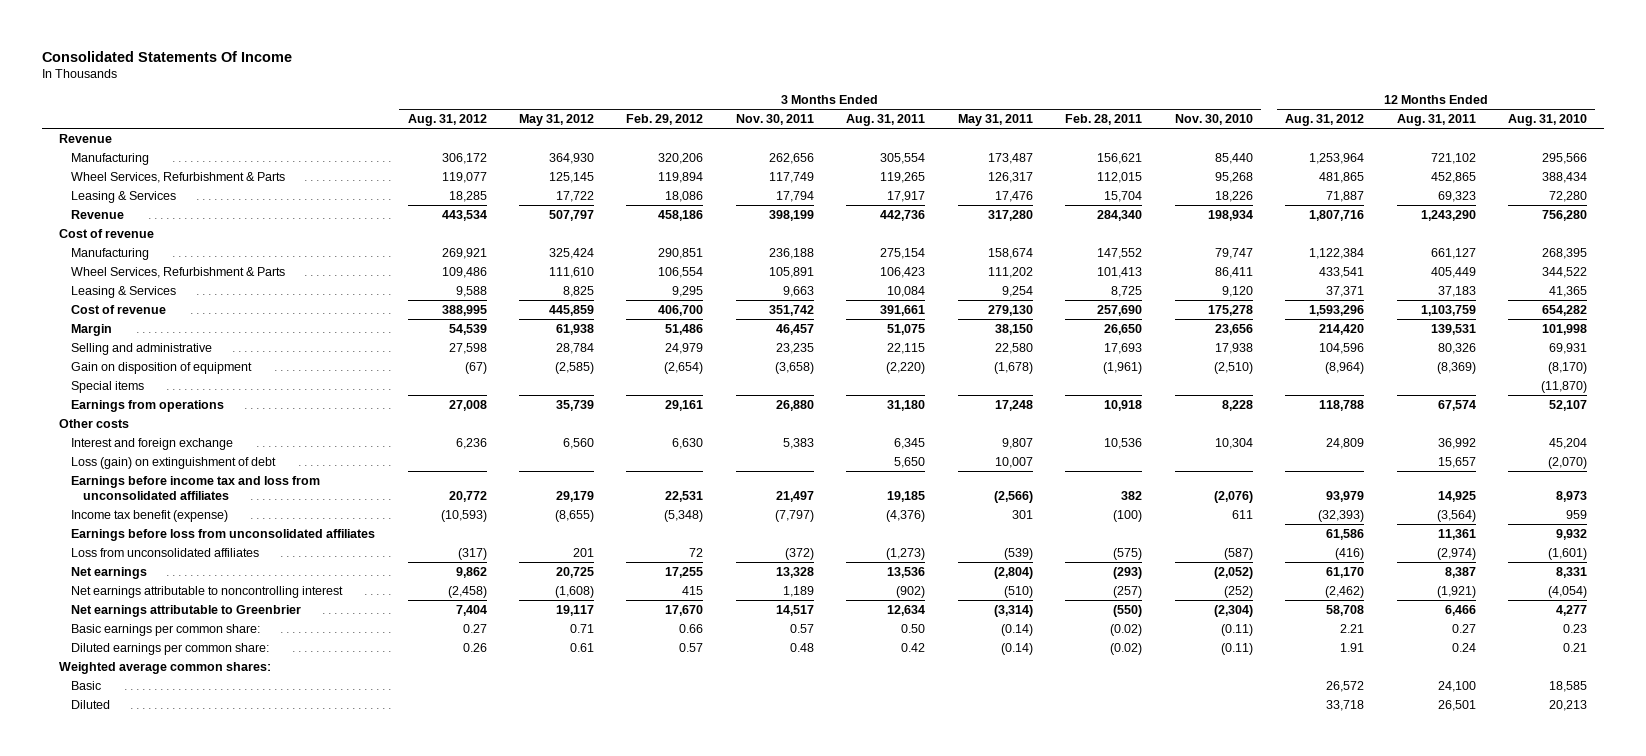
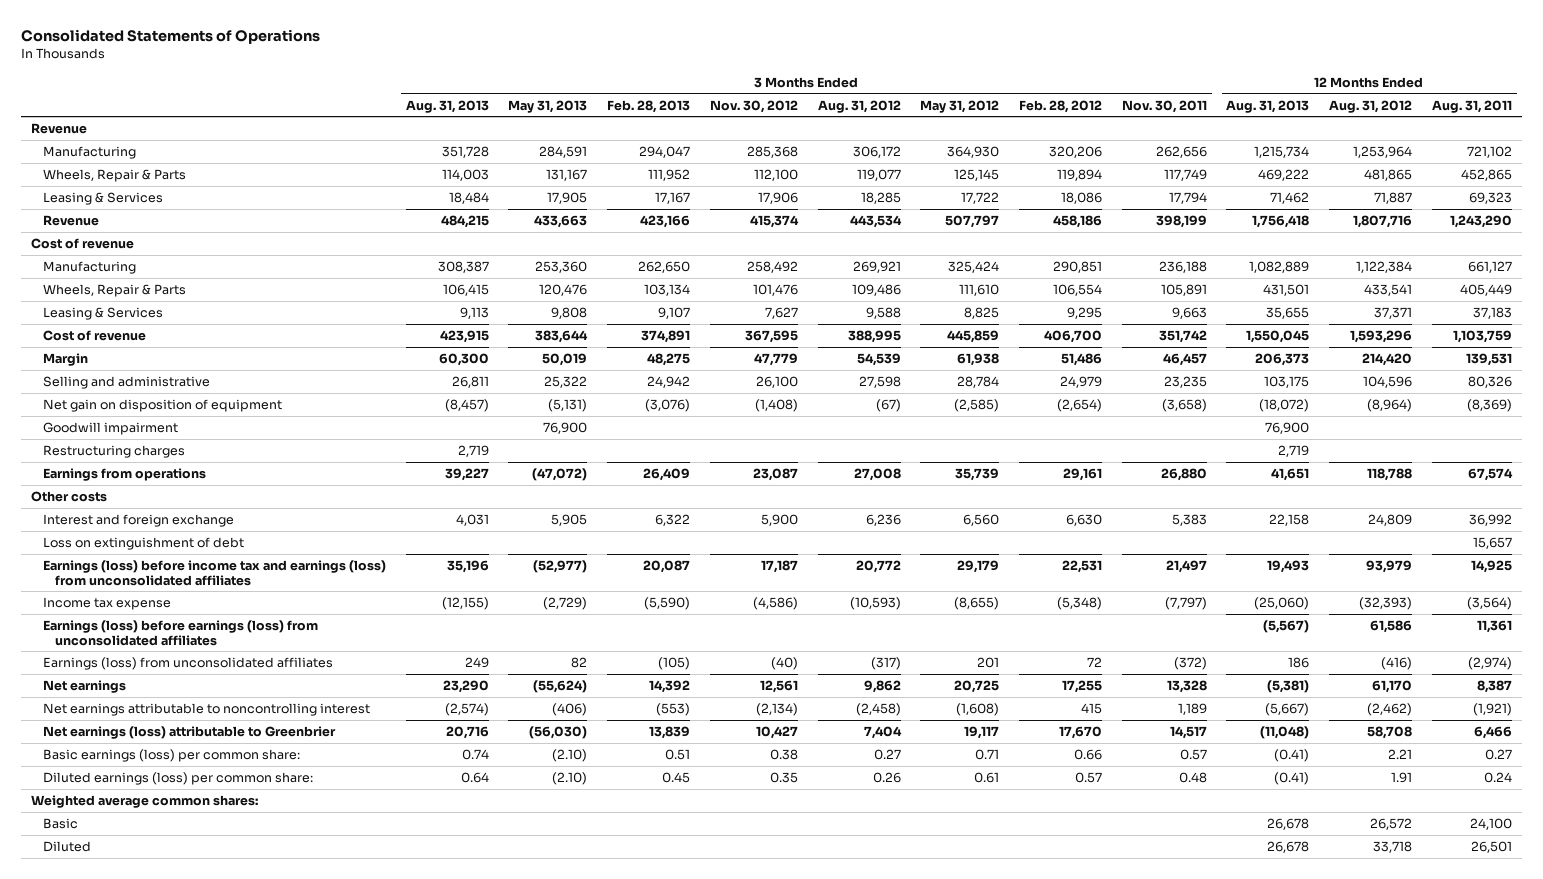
[42,50,293,62] Consolidated Statements Of Income -> [21,29,321,45] Consolidated Statements of Operations
[626,114,704,126] Feb. 29, 2012 -> none
[846,114,926,127] Aug. 31, 2011 -> none
[957,114,1033,127] May 31, 2011 -> none
[1065,114,1143,126] Feb. 28, 2011 -> none
[1174,114,1253,126] Nov. 30, 2010 -> none
[1508,114,1588,127] Aug. 31, 2010 -> none
none -> [405,99,489,113] Aug. 31, 2013
none -> [508,99,588,113] May 31, 2013
none -> [607,99,691,113] Feb. 28, 2013
none -> [709,99,798,113] Nov. 30, 2012
none -> [1018,99,1102,113] Feb. 28, 2012
none -> [1226,99,1310,113] Aug. 31, 2013
[71,171,286,183] Wheel Services, Refurbishment & Parts -> [42,169,186,183] Wheels, Repair & Parts
[71,266,286,278] Wheel Services, Refurbishment & Parts -> [42,284,186,298] Wheels, Repair & Parts
[71,380,145,393] Special items -> none
[71,361,253,374] Gain on disposition of equipment -> [42,399,282,413] Net gain on disposition of equipment
none -> [42,422,178,436] Goodwill impairment
none -> [42,445,185,459] Restructuring charges
[71,456,277,469] Loss (gain) on extinguishment of debt -> [42,537,244,551] Loss on extinguishment of debt
[71,475,321,501] Earnings before income tax and loss from unconsolidated affiliates -> [42,560,386,586] Earnings (loss) before income tax and earnings (loss) from unconsolidated affiliates
[71,509,229,522] Income tax benefit (expense) -> [42,597,171,611] Income tax expense
[71,528,376,541] Earnings before loss from unconsolidated affiliates -> [42,620,318,646] Earnings (loss) before earnings (loss) from unconsolidated affiliates
[71,547,260,557] Loss from unconsolidated affiliates -> [42,657,333,671] Earnings (loss) from unconsolidated affiliates
[71,604,302,617] Net earnings attributable to Greenbrier -> [42,726,336,740] Net earnings (loss) attributable to Greenbrier
[71,623,261,636] Basic earnings per common share: -> [42,749,300,763] Basic earnings (loss) per common share:
[71,642,270,655] Diluted earnings per common share: -> [42,772,313,786] Diluted earnings (loss) per common share:

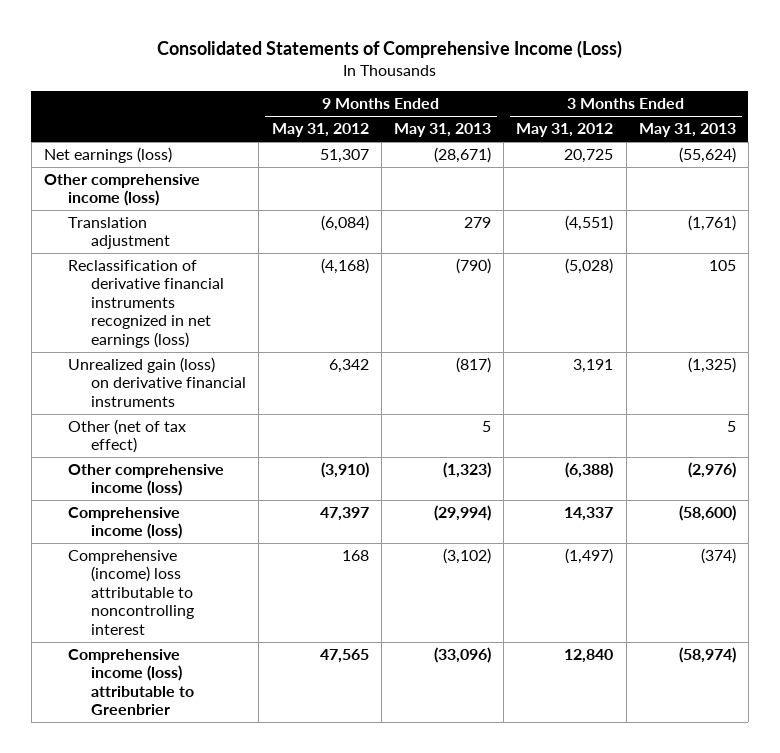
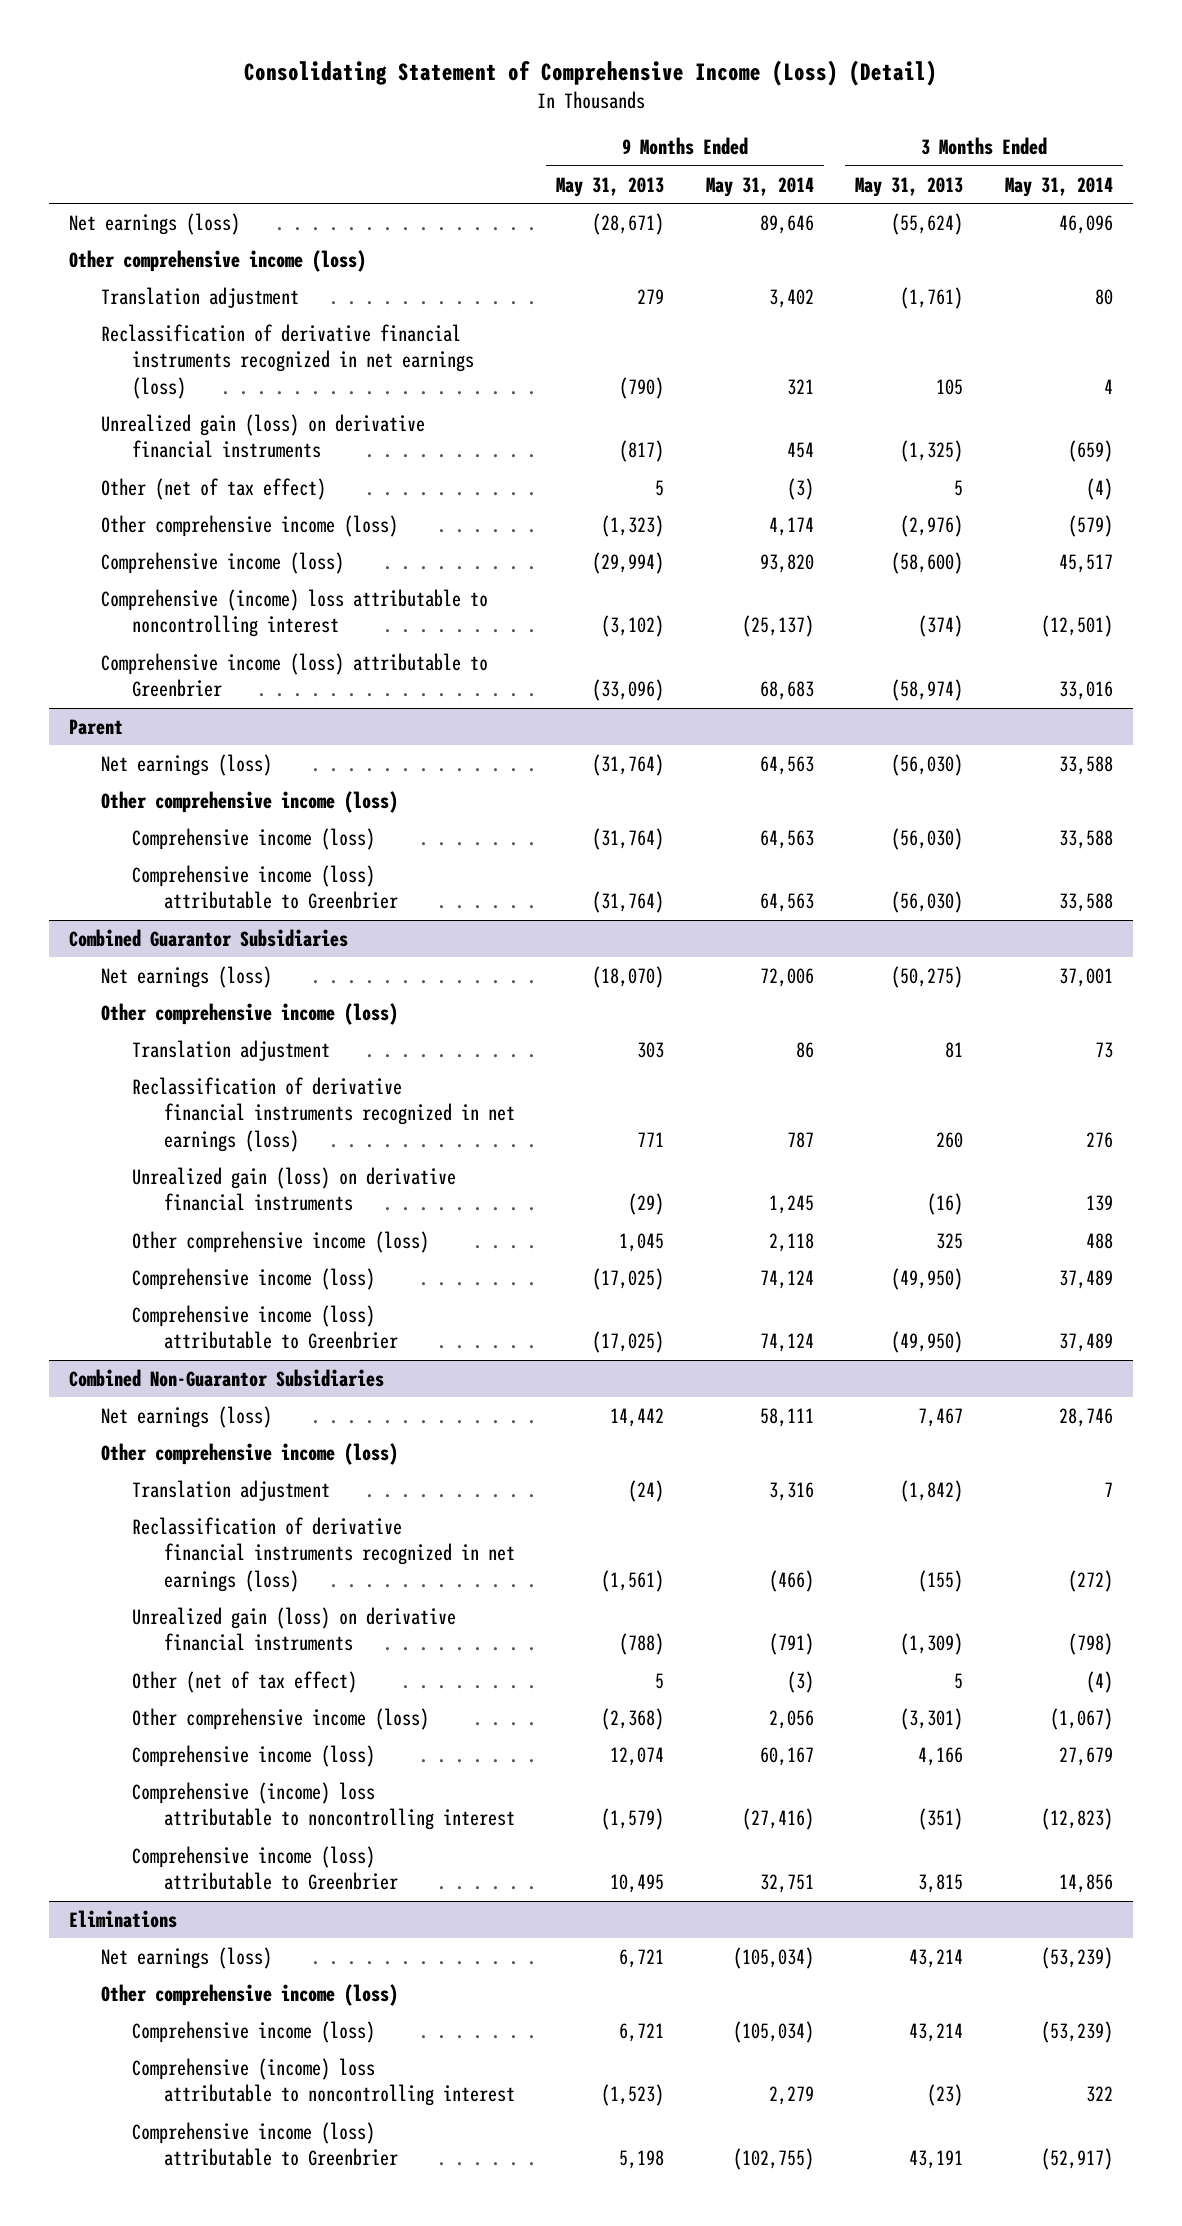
[156,40,622,59] Consolidated Statements of Comprehensive Income (Loss) -> [243,60,937,87] Consolidating Statement of Comprehensive Income (Loss) (Detail)
[271,123,369,138] May 31, 2012 -> none
[516,123,614,138] May 31, 2012 -> none
none -> [705,176,814,197] May 31, 2014
none -> [1004,176,1113,197] May 31, 2014
none -> [69,718,124,735] Parent
none -> [100,753,272,776] Net earnings (loss)
none -> [100,790,398,813] Other comprehensive income (loss)
none -> [132,827,376,850] Comprehensive income (loss)
none -> [132,864,399,910] Comprehensive income (loss) attributable to Greenbrier
none -> [69,928,349,947] Combined Guarantor Subsidiaries
none -> [100,965,272,988] Net earnings (loss)
none -> [100,1002,398,1025] Other comprehensive income (loss)
none -> [132,1039,331,1061] Translation adjustment
none -> [132,1076,516,1152] Reclassification of derivative financial instruments recognized in net earnings (loss)
none -> [132,1166,457,1212] Unrealized gain (loss) on derivative financial instruments
none -> [132,1230,430,1253] Other comprehensive income (loss)
none -> [132,1267,376,1290] Comprehensive income (loss)
none -> [132,1304,399,1350] Comprehensive income (loss) attributable to Greenbrier
none -> [69,1368,385,1387] Combined Non-Guarantor Subsidiaries
none -> [100,1405,272,1428] Net earnings (loss)
none -> [100,1442,398,1465] Other comprehensive income (loss)
none -> [132,1479,331,1501] Translation adjustment
none -> [132,1516,516,1592] Reclassification of derivative financial instruments recognized in net earnings (loss)
none -> [132,1606,457,1652] Unrealized gain (loss) on derivative financial instruments
none -> [132,1670,358,1693] Other (net of tax effect)
none -> [132,1707,430,1730] Other comprehensive income (loss)
none -> [132,1744,376,1767] Comprehensive income (loss)
none -> [132,1781,516,1831] Comprehensive (income) loss attributable to noncontrolling interest
none -> [132,1845,399,1891] Comprehensive income (loss) attributable to Greenbrier
none -> [69,1909,178,1928] Eliminations
none -> [100,1946,272,1969] Net earnings (loss)
none -> [100,1983,398,2006] Other comprehensive income (loss)
none -> [132,2020,376,2043] Comprehensive income (loss)
none -> [132,2057,516,2107] Comprehensive (income) loss attributable to noncontrolling interest
none -> [132,2121,399,2167] Comprehensive income (loss) attributable to Greenbrier

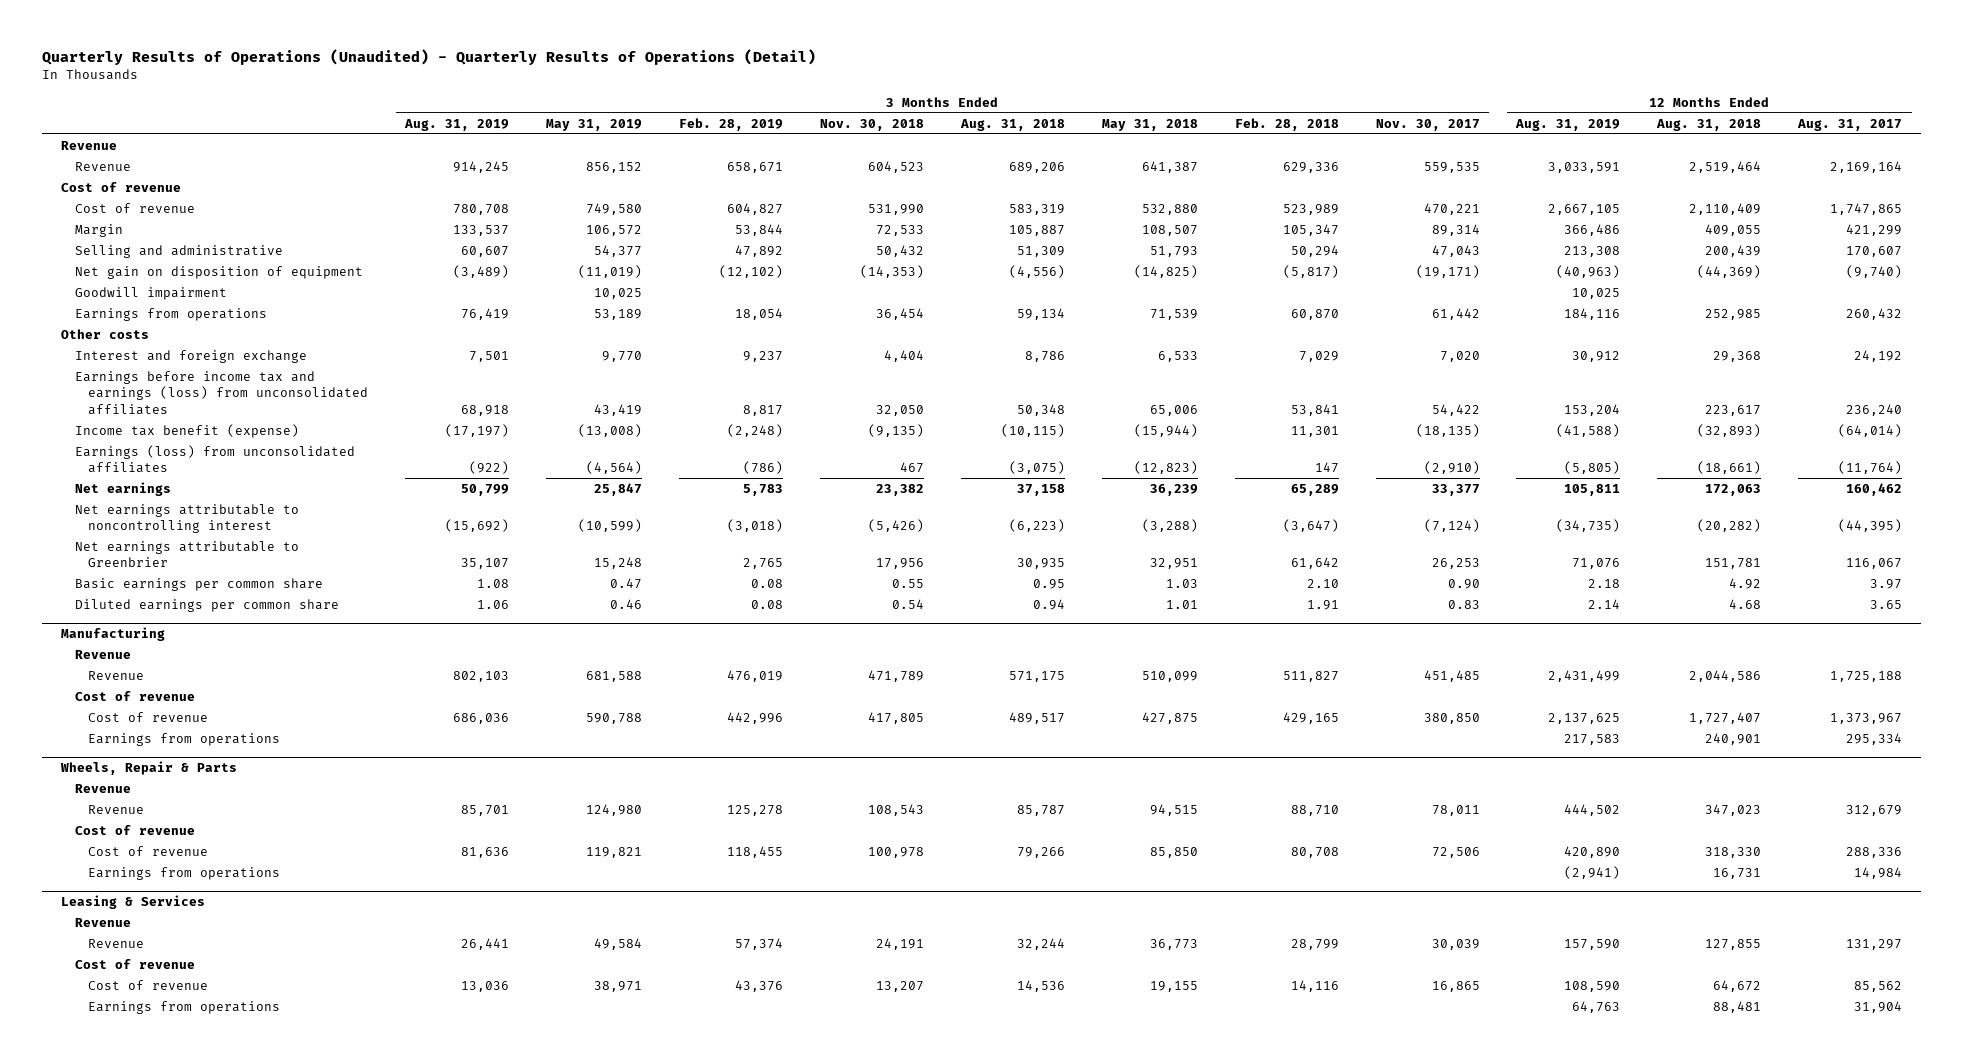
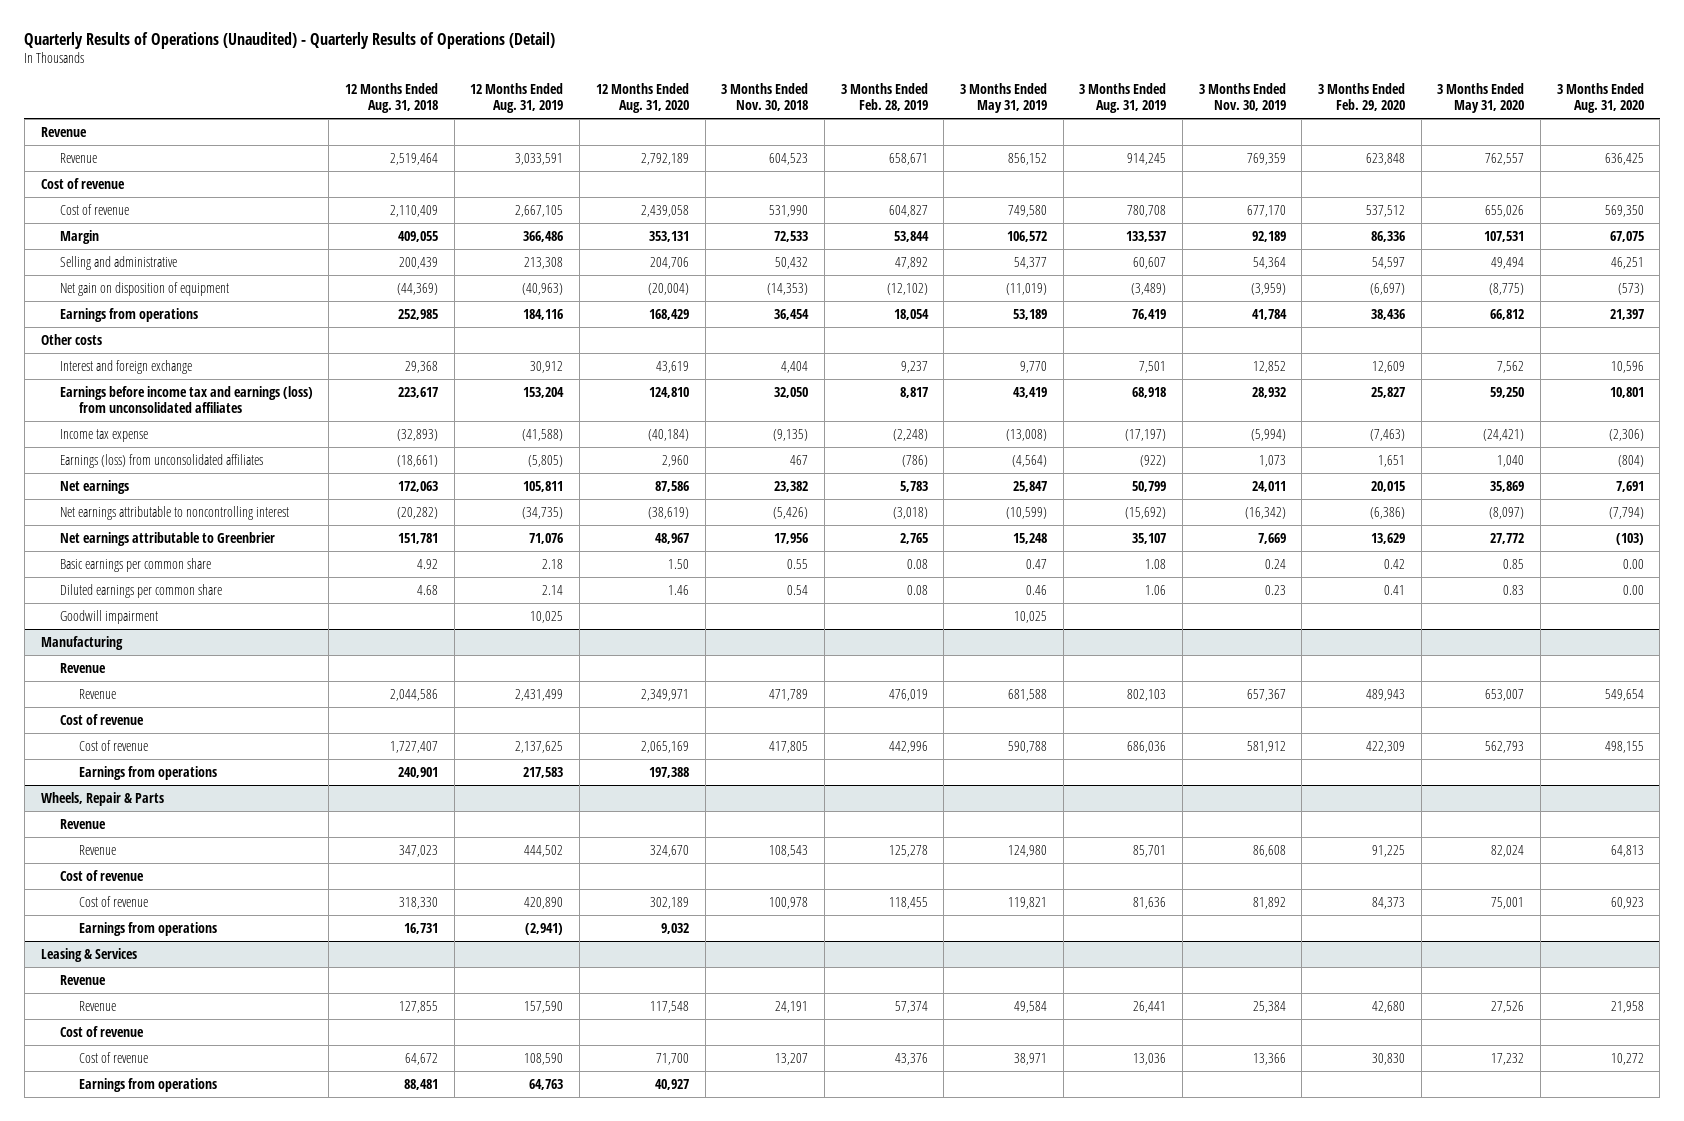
[959,118,1065,131] Aug. 31, 2018 -> none
[1101,118,1198,131] May 31, 2018 -> none
[1234,117,1339,131] Feb. 28, 2018 -> none
[1375,118,1480,131] Nov. 30, 2017 -> none
[1797,118,1903,131] Aug. 31, 2017 -> none
none -> [595,83,689,114] 12 Months Ended Aug. 31, 2020
none -> [1198,83,1286,112] 3 Months Ended Nov. 30, 2019
none -> [1317,83,1405,112] 3 Months Ended Feb. 29, 2020
none -> [1437,83,1525,114] 3 Months Ended May 31, 2020
none -> [1556,83,1644,114] 3 Months Ended Aug. 31, 2020
[74,423,299,438] Income tax benefit (expense) -> [59,428,148,442] Income tax expense
[74,286,227,300] Goodwill impairment -> [59,609,158,624] Goodwill impairment

